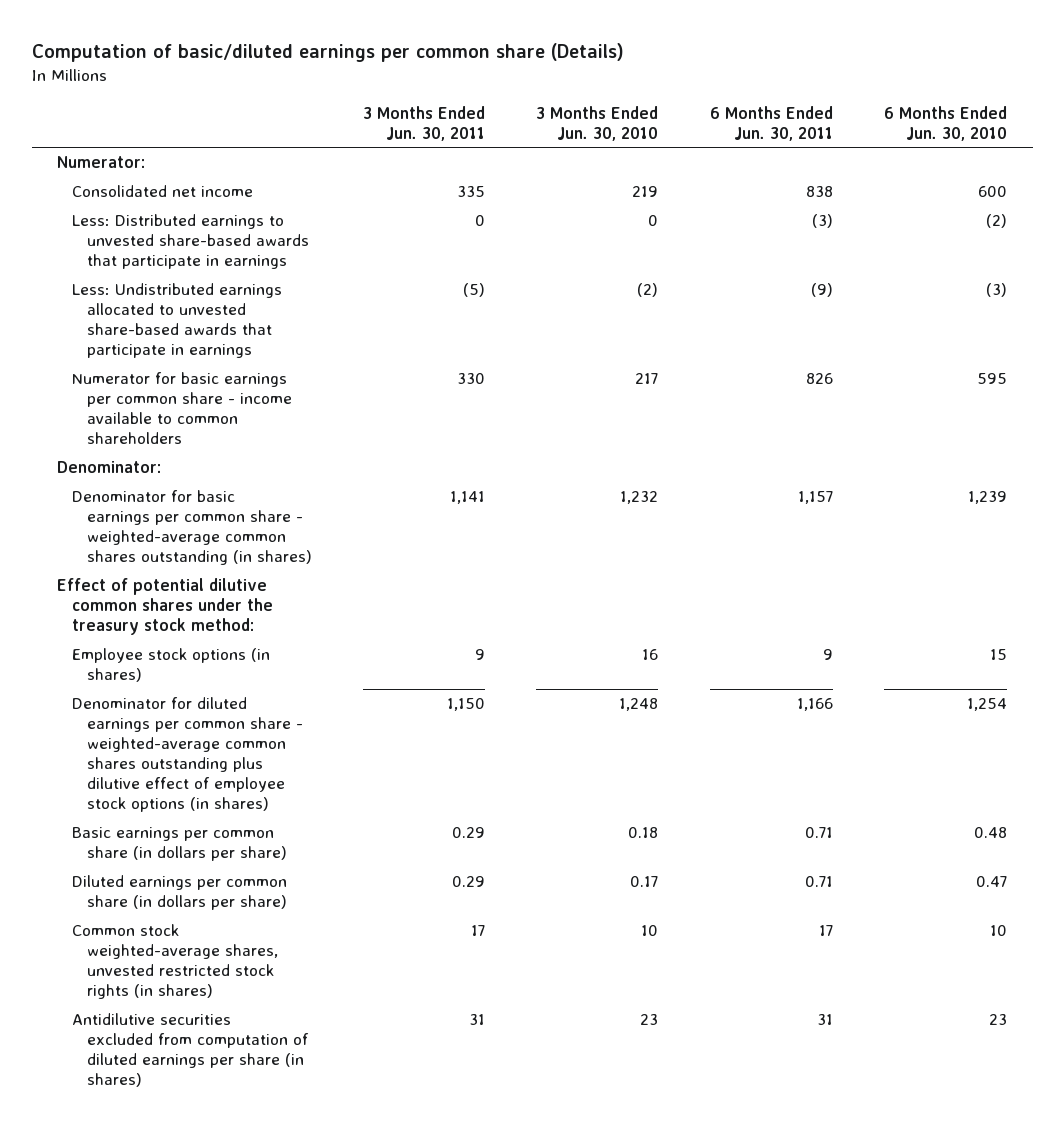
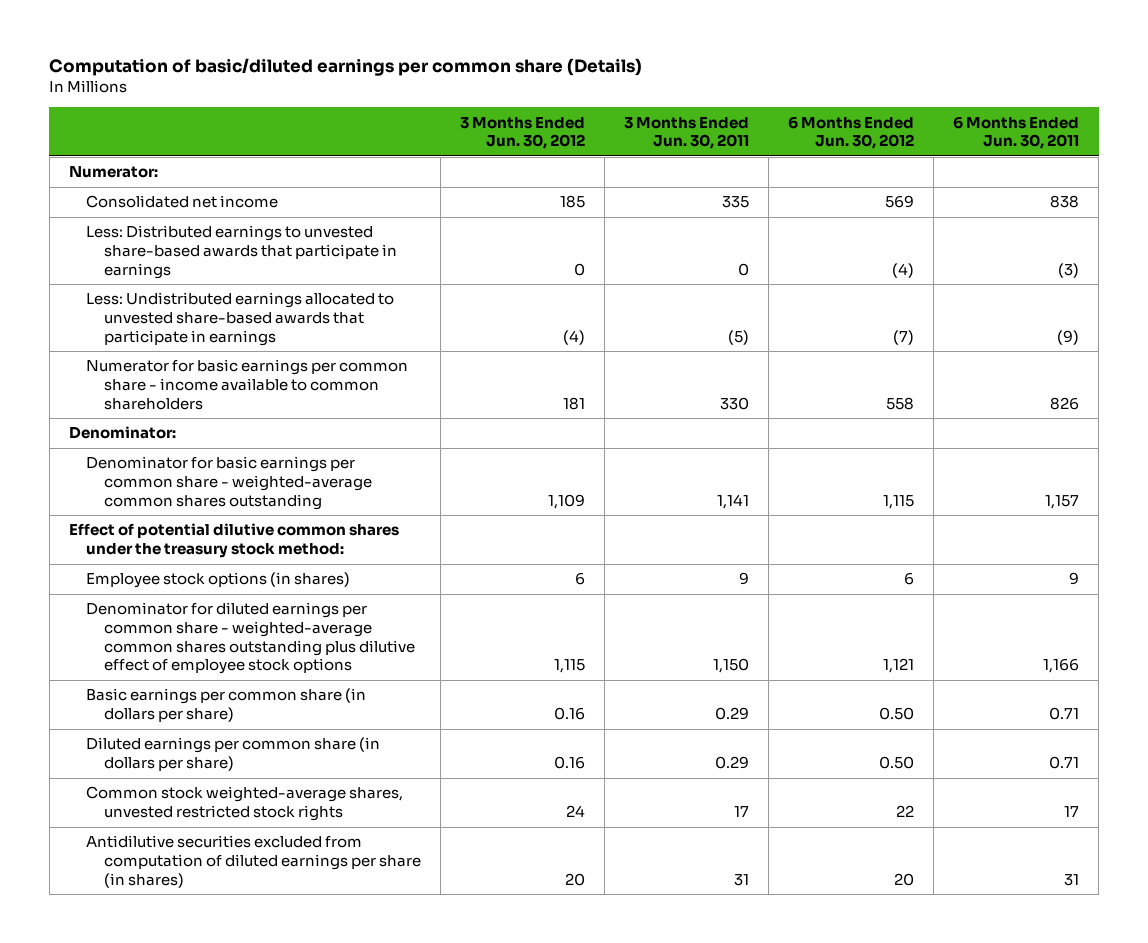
[536,105,659,141] 3 Months Ended Jun. 30, 2010 -> none
[883,105,1007,141] 6 Months Ended Jun. 30, 2010 -> none
none -> [460,116,586,150] 3 Months Ended Jun. 30, 2012
none -> [788,115,915,150] 6 Months Ended Jun. 30, 2012
[72,490,312,566] Denominator for basic earnings per common share - weighted-average common shares outstanding (in shares) -> [86,456,373,510] Denominator for basic earnings per common share - weighted-average common shares outstanding
[72,697,303,812] Denominator for diluted earnings per common share - weighted-average common shares outstanding plus dilutive effect of employee stock options (in shares) -> [86,602,416,675] Denominator for diluted earnings per common share - weighted-average common shares outstanding plus dilutive effect of employee stock options
[72,924,278,1000] Common stock weighted-average shares, unvested restricted stock rights (in shares) -> [86,786,404,822] Common stock weighted-average shares, unvested restricted stock rights

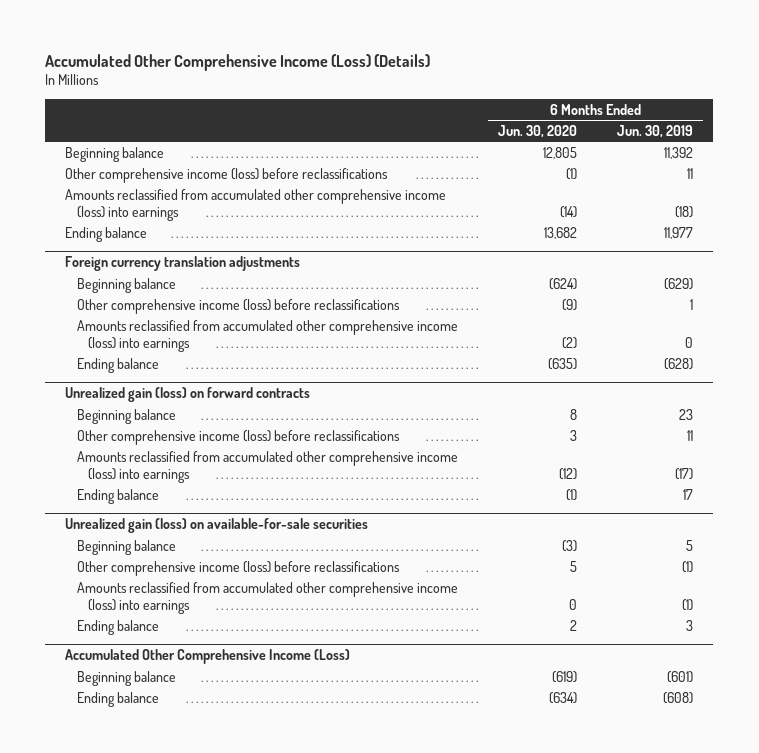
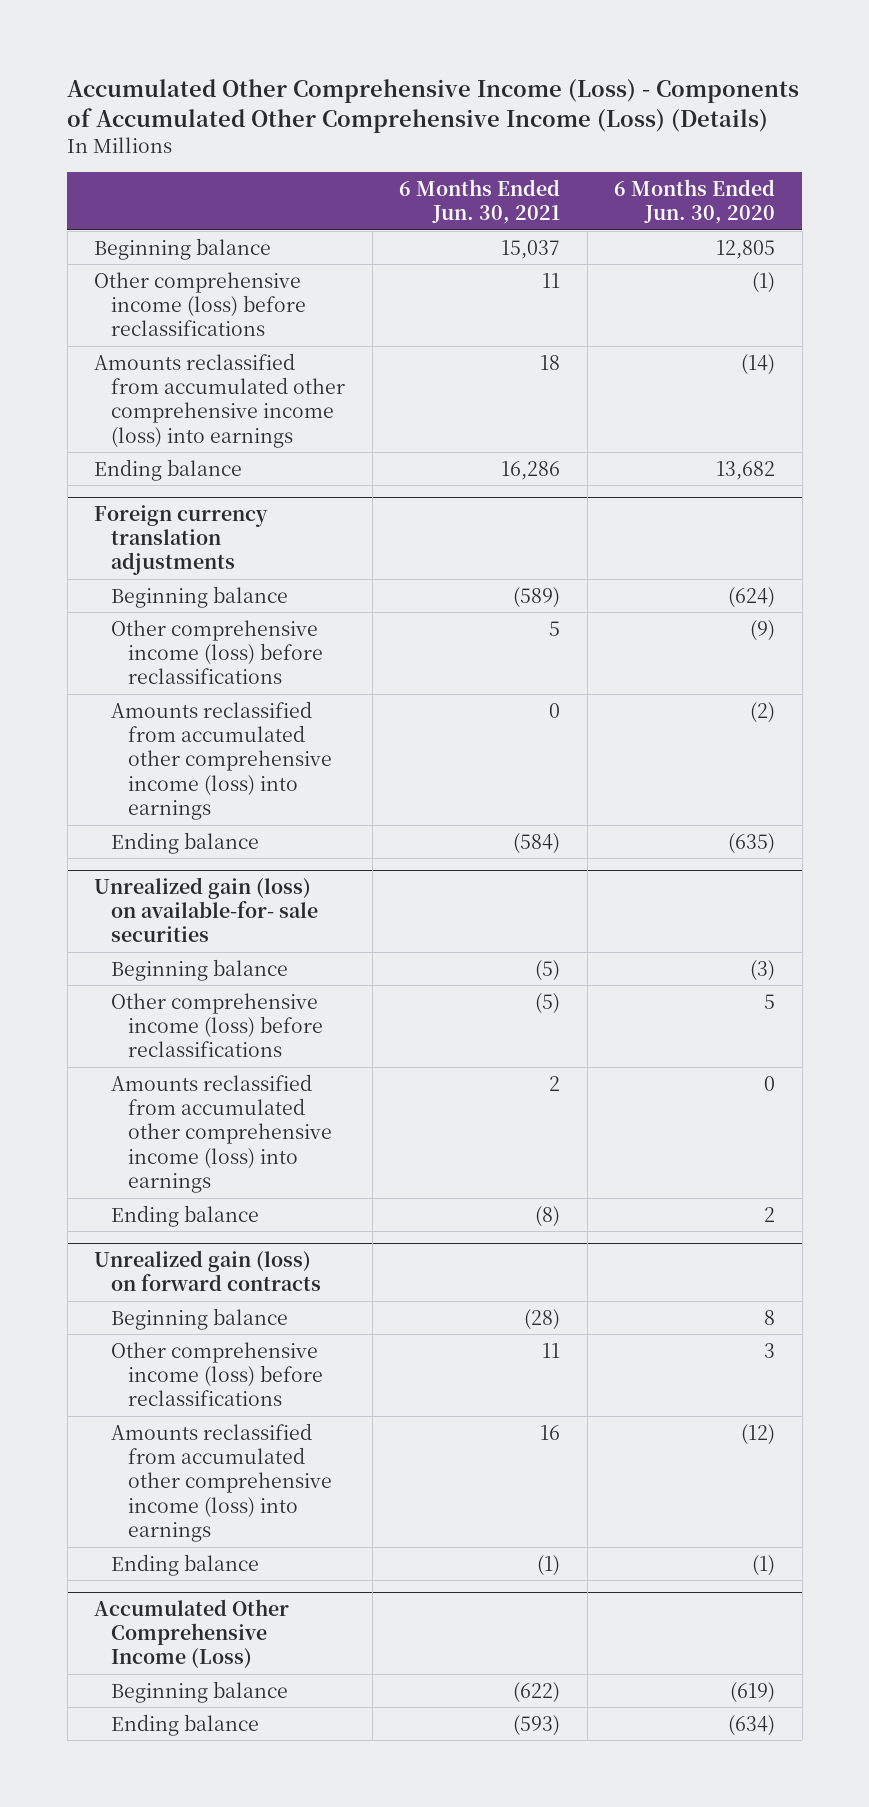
[45,53,431,71] Accumulated Other Comprehensive Income (Loss) (Details) -> [67,78,800,133] Accumulated Other Comprehensive Income (Loss) - Components of Accumulated Other Comprehensive Income (Loss) (Details)
[617,124,694,138] Jun. 30, 2019 -> none
none -> [399,178,561,225] 6 Months Ended Jun. 30, 2021
none -> [94,876,319,943] Unrealized gain (loss) on available-for- sale securities
none -> [111,958,289,981] Beginning balance
none -> [111,992,324,1058] Other comprehensive income (loss) before reclassifications
none -> [111,1073,333,1193] Amounts reclassified from accumulated other comprehensive income (loss) into earnings
none -> [111,1204,260,1227] Ending balance
[65,518,369,534] Unrealized gain (loss) on available-for-sale securities -> none
[76,539,176,555] Beginning balance -> none
[76,560,400,576] Other comprehensive income (loss) before reclassifications -> none
[76,581,458,614] Amounts reclassified from accumulated other comprehensive income (loss) into earnings -> none
[76,619,159,635] Ending balance -> none

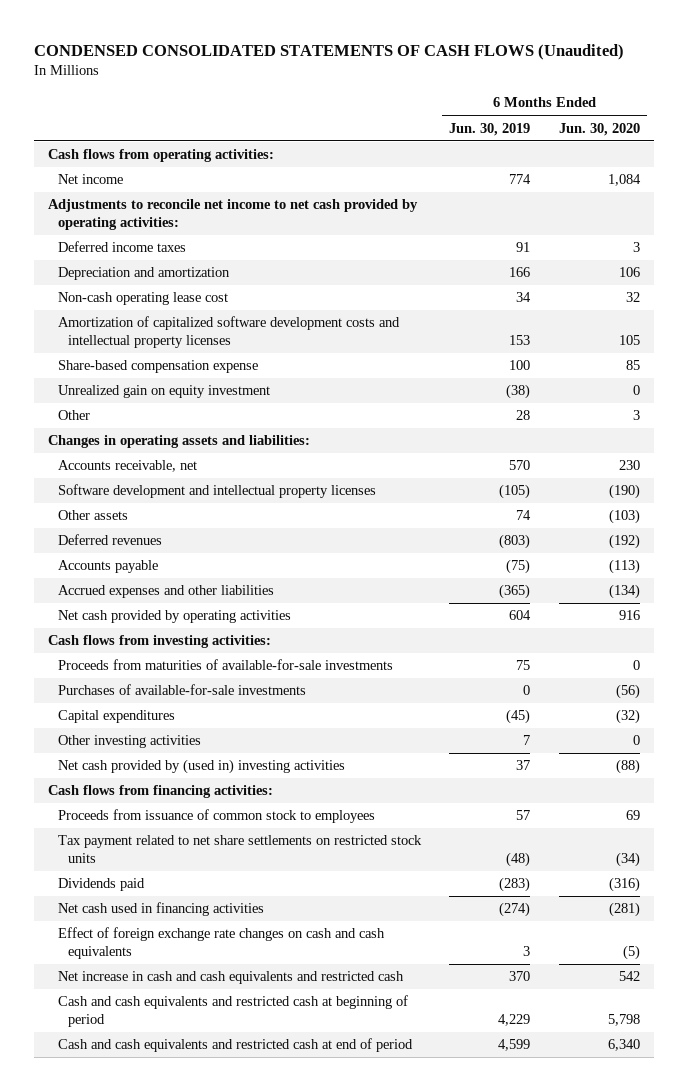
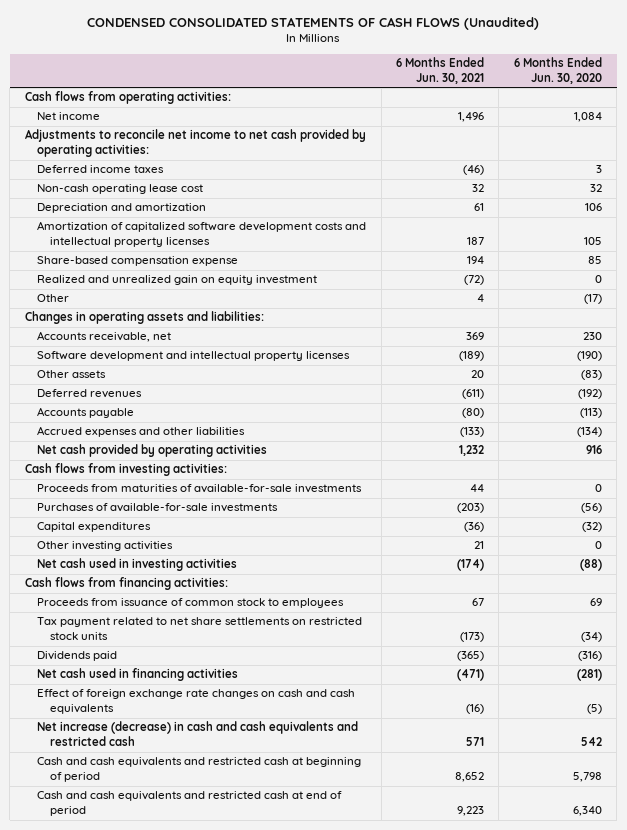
[449,122,531,136] Jun. 30, 2019 -> none
none -> [396,57,485,84] 6 Months Ended Jun. 30, 2021
[58,267,231,281] Depreciation and amortization -> [37,203,207,214] Depreciation and amortization
[58,385,271,399] Unrealized gain on equity investment -> [37,275,318,286] Realized and unrealized gain on equity investment
[632,410,640,421] 3 -> [583,294,602,305] (17)
[608,509,640,525] (103) -> [580,370,602,381] (83)
[58,759,346,775] Net cash provided by (used in) investing activities -> [37,558,238,572] Net cash used in investing activities
[58,971,405,985] Net increase in cash and cash equivalents and restricted cash -> [37,721,359,747] Net increase (decrease) in cash and cash equivalents and restricted cash

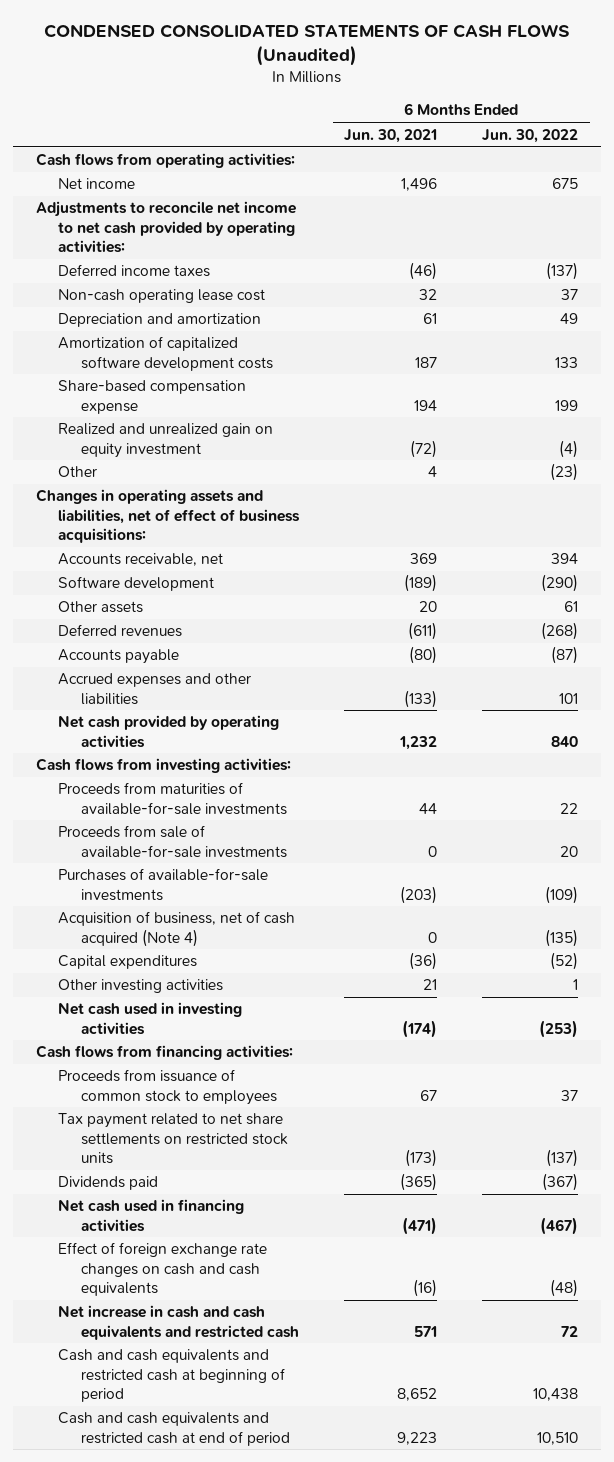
[513,57,602,84] 6 Months Ended Jun. 30, 2020 -> none
none -> [482,128,579,143] Jun. 30, 2022
[37,221,367,248] Amortization of capitalized software development costs and intellectual property licenses -> [58,336,273,371] Amortization of capitalized software development costs
[24,311,264,325] Changes in operating assets and liabilities: -> [35,489,301,543] Changes in operating assets and liabilities, net of effect of business acquisitions:
[37,351,351,362] Software development and intellectual property licenses -> [58,576,215,592] Software development
none -> [58,825,287,858] Proceeds from sale of available-for-sale investments
none -> [58,911,296,947] Acquisition of business, net of cash acquired (Note 4)
[37,721,359,747] Net increase (decrease) in cash and cash equivalents and restricted cash -> [58,1305,299,1340] Net increase in cash and cash equivalents and restricted cash

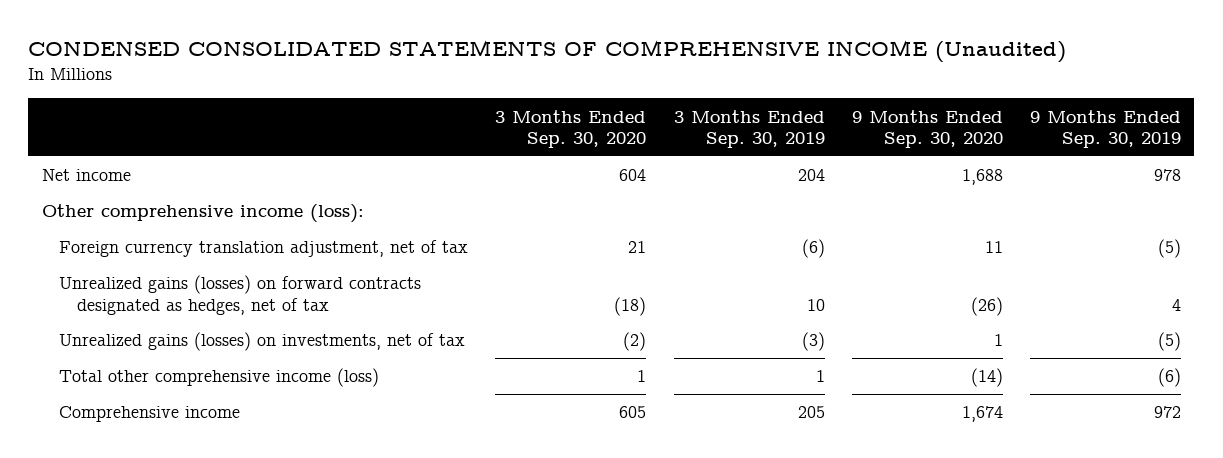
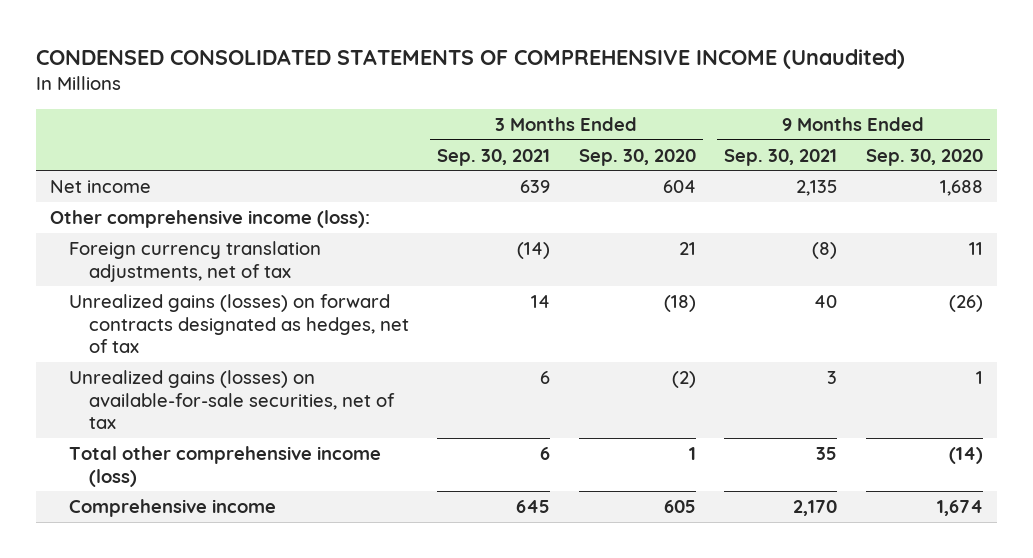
[673,109,825,149] 3 Months Ended Sep. 30, 2019 -> none
[1029,109,1181,149] 9 Months Ended Sep. 30, 2019 -> none
none -> [437,148,551,166] Sep. 30, 2021
none -> [724,148,838,166] Sep. 30, 2021
[59,240,469,258] Foreign currency translation adjustment, net of tax -> [69,241,322,282] Foreign currency translation adjustments, net of tax
[59,332,466,352] Unrealized gains (losses) on investments, net of tax -> [69,370,395,430] Unrealized gains (losses) on available-for-sale securities, net of tax

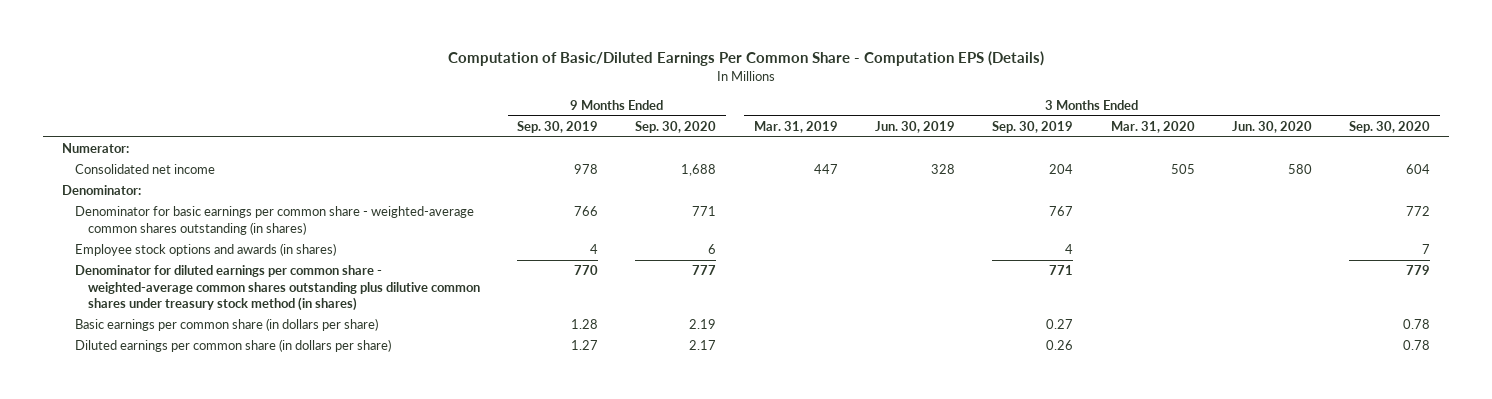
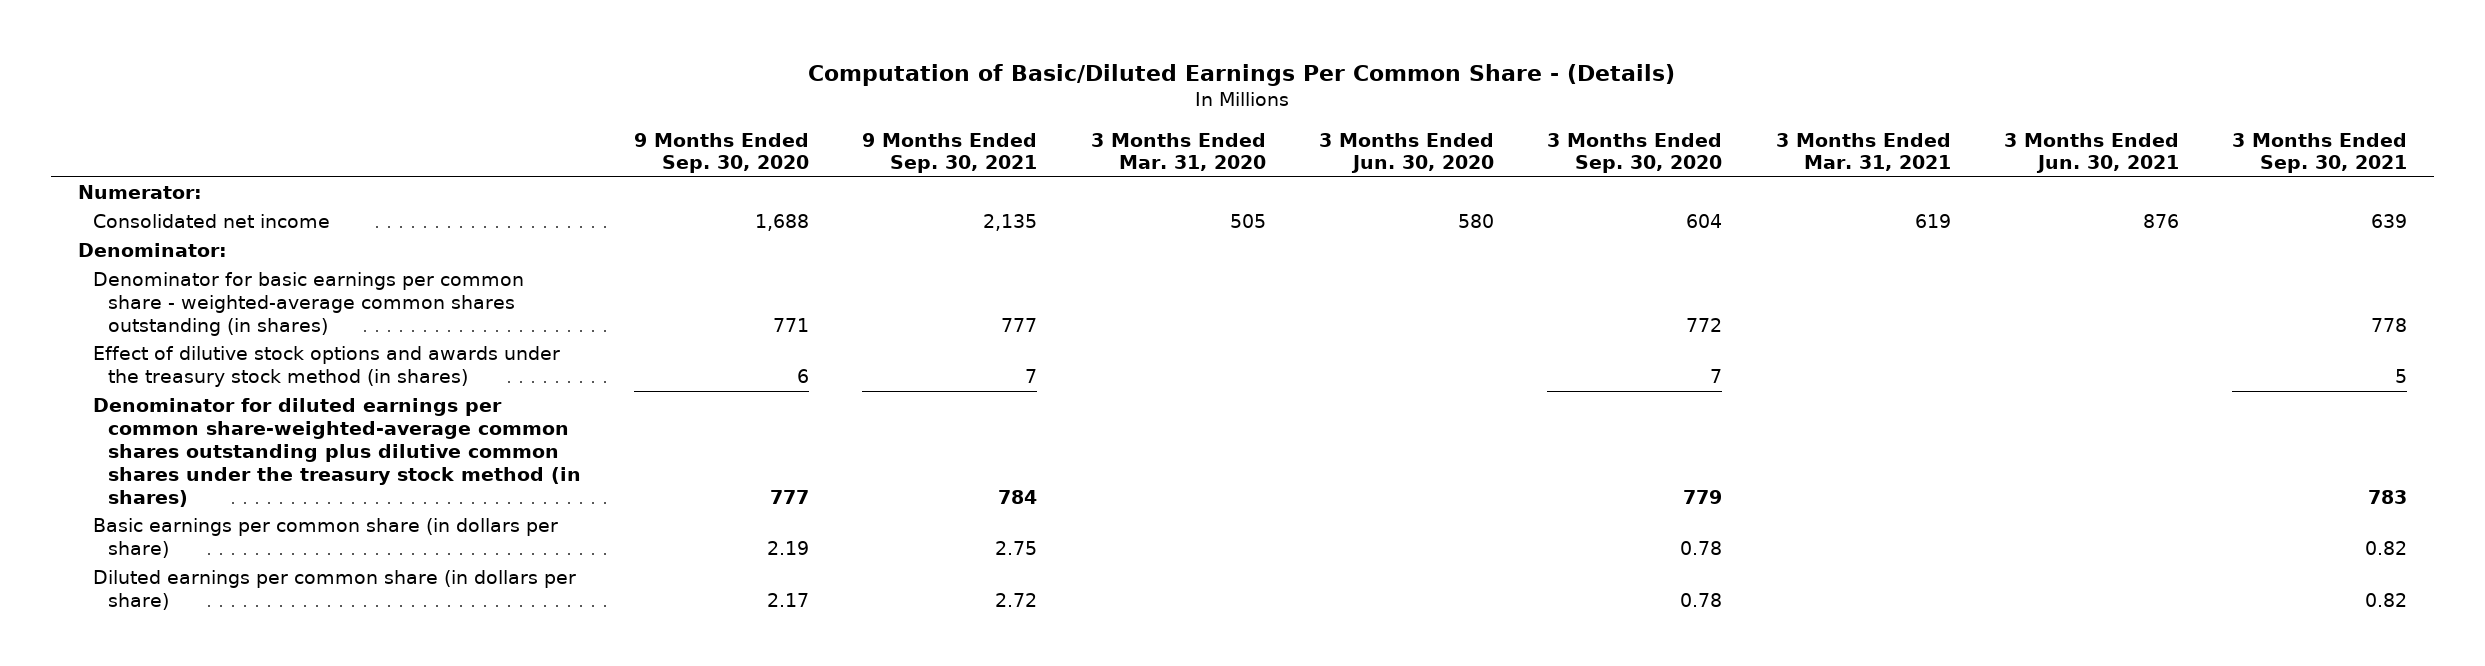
[448,51,1045,67] Computation of Basic/Diluted Earnings Per Common Share - Computation EPS (Details) -> [808,63,1676,86] Computation of Basic/Diluted Earnings Per Common Share - (Details)
[517,120,599,133] Sep. 30, 2019 -> none
[753,120,838,133] Mar. 31, 2019 -> none
[875,120,956,133] Jun. 30, 2019 -> none
[992,120,1074,133] Sep. 30, 2019 -> none
none -> [862,132,1038,174] 9 Months Ended Sep. 30, 2021
none -> [1775,132,1951,172] 3 Months Ended Mar. 31, 2021
none -> [2003,132,2179,174] 3 Months Ended Jun. 30, 2021
none -> [2232,132,2408,174] 3 Months Ended Sep. 30, 2021
[74,243,336,257] Employee stock options and awards (in shares) -> [92,346,560,388] Effect of dilutive stock options and awards under the treasury stock method (in shares)
[74,265,480,312] Denominator for diluted earnings per common share - weighted-average common shares outstanding plus dilutive common shares under treasury stock method (in shares) -> [92,398,581,507] Denominator for diluted earnings per common share-weighted-average common shares outstanding plus dilutive common shares under the treasury stock method (in shares)

